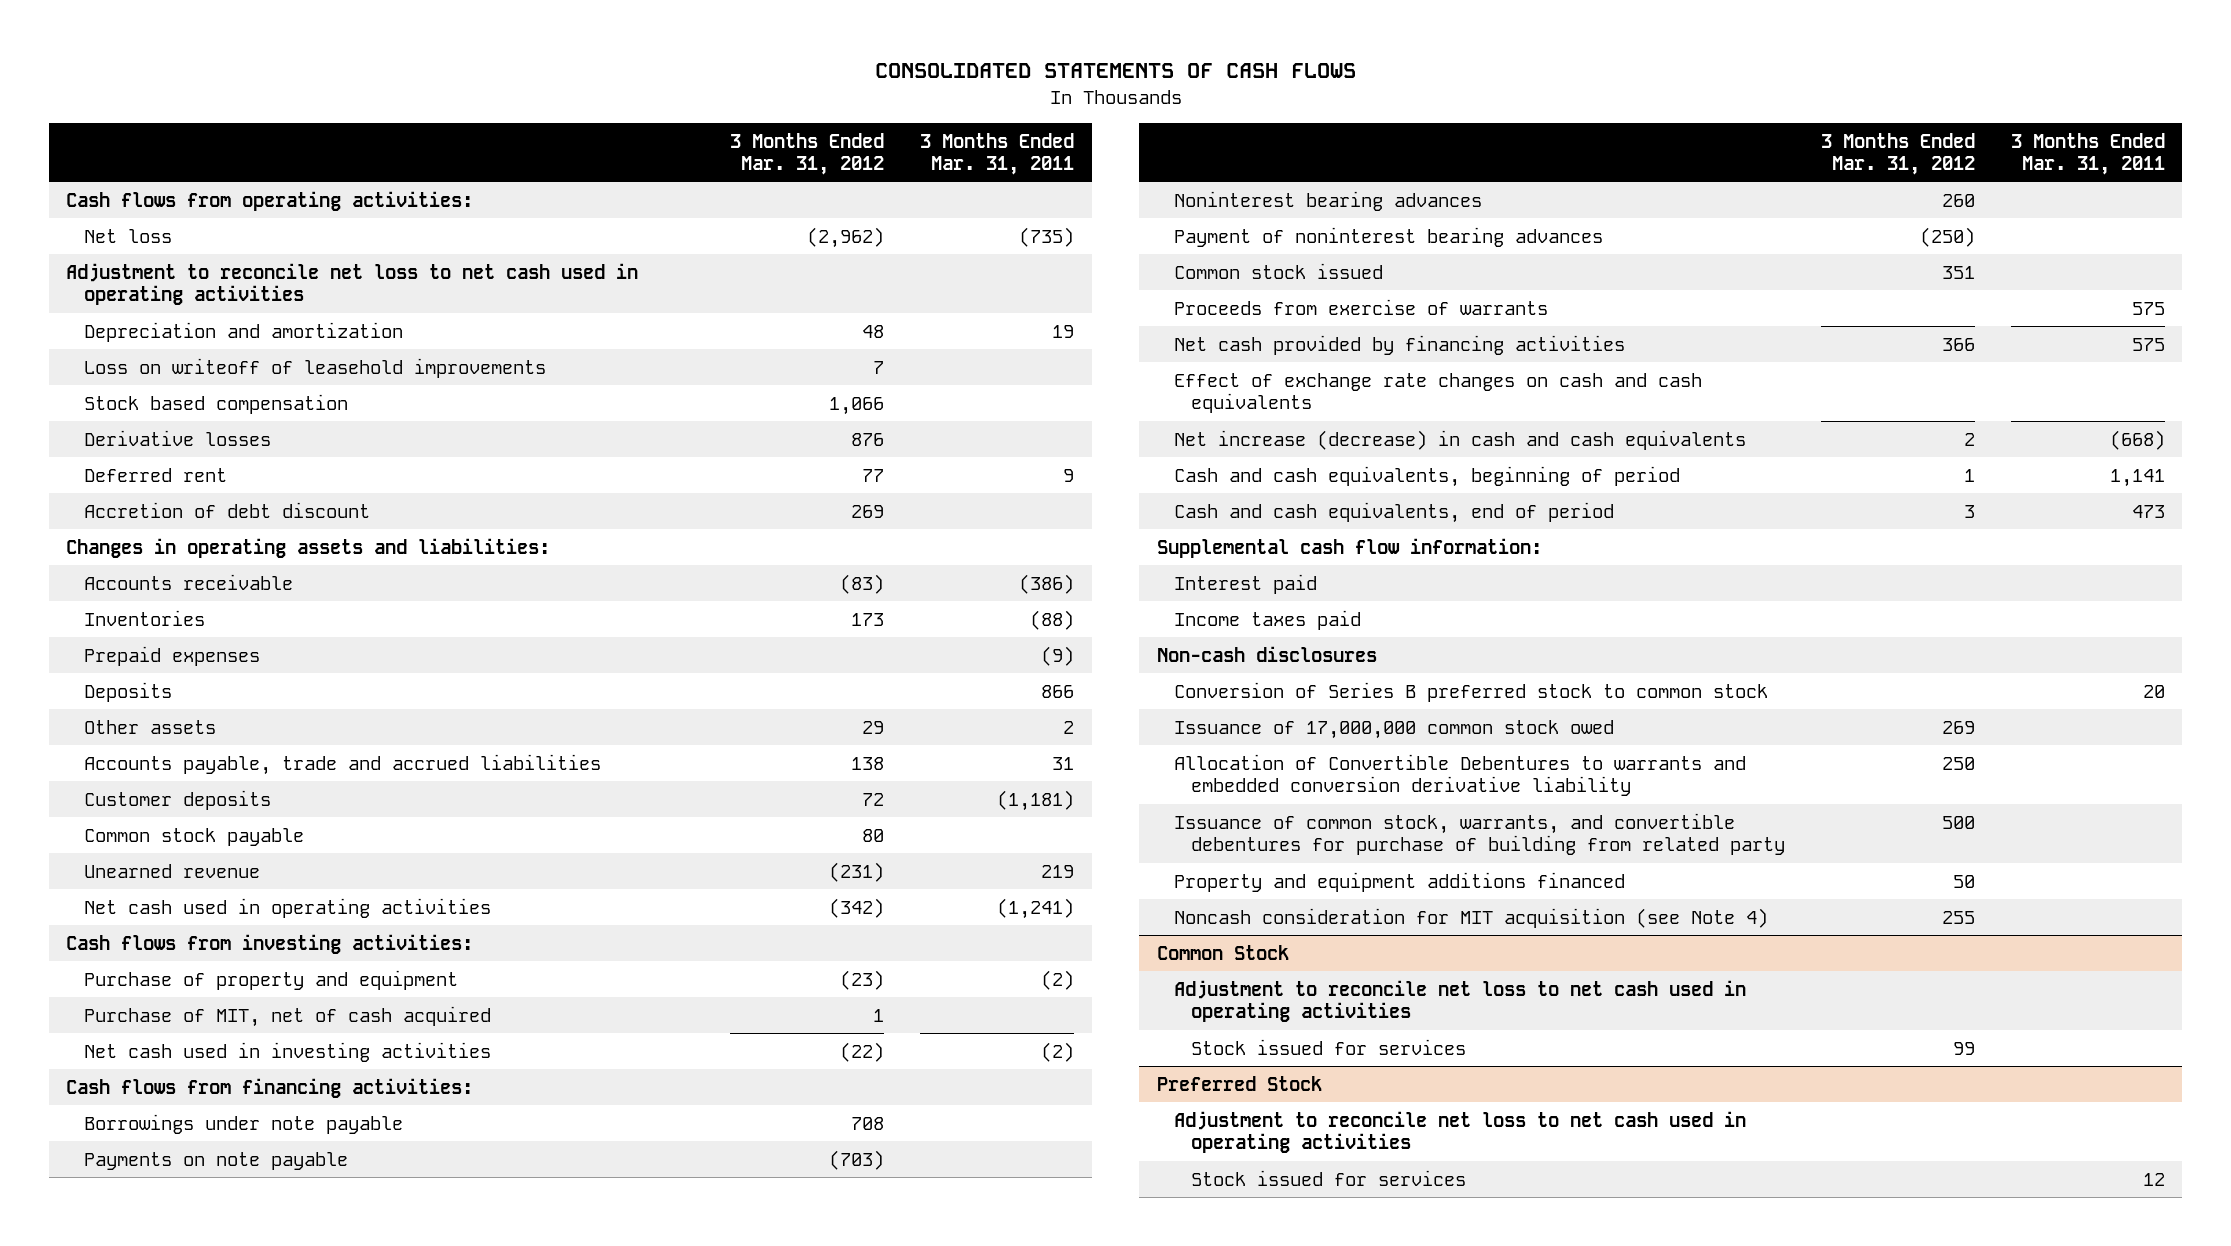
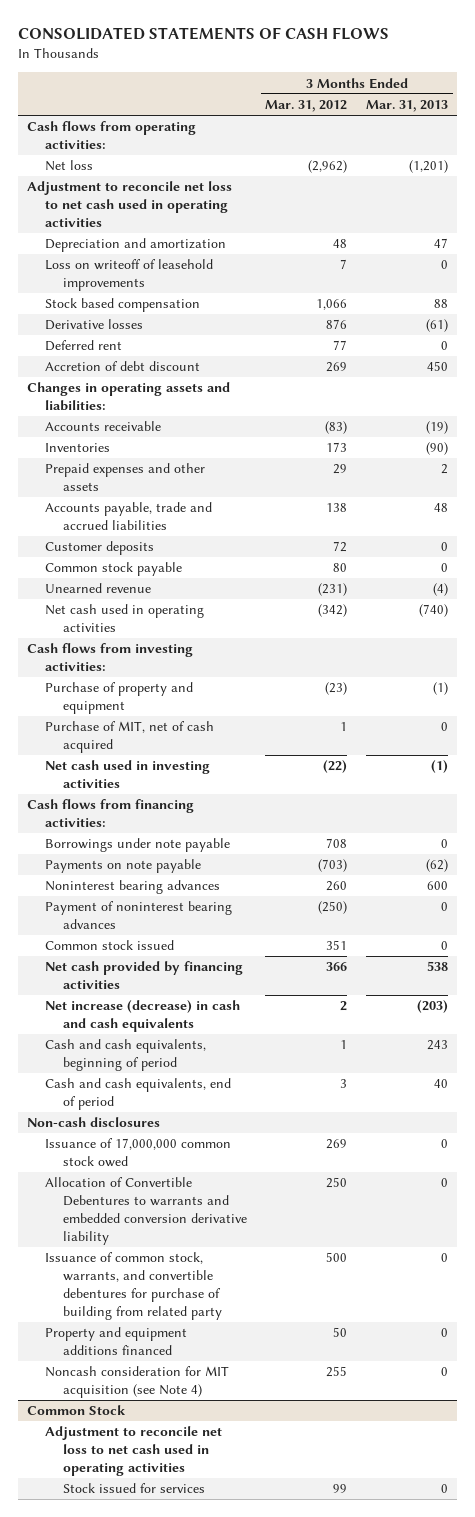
[919,132,1074,176] 3 Months Ended Mar. 31, 2011 -> none
none -> [366,99,449,112] Mar. 31, 2013
[83,645,260,666] Prepaid expenses -> none
[83,681,172,702] Deposits -> none
[83,719,216,734] Other assets -> none
none -> [44,463,205,492] Prepaid expenses and other assets
[1174,298,1549,315] Proceeds from exercise of warrants -> none
[1174,372,1703,414] Effect of exchange rate changes on cash and cash equivalents -> none
[1157,537,1543,558] Supplemental cash flow information: -> none
[1174,573,1318,594] Interest paid -> none
[1174,609,1362,630] Income taxes paid -> none
[1174,681,1769,702] Conversion of Series B preferred stock to common stock -> none
[1157,1075,1323,1091] Preferred Stock -> none
[1174,1110,1747,1154] Adjustment to reconcile net loss to net cash used in operating activities -> none
[1191,1169,1467,1186] Stock issued for services -> none

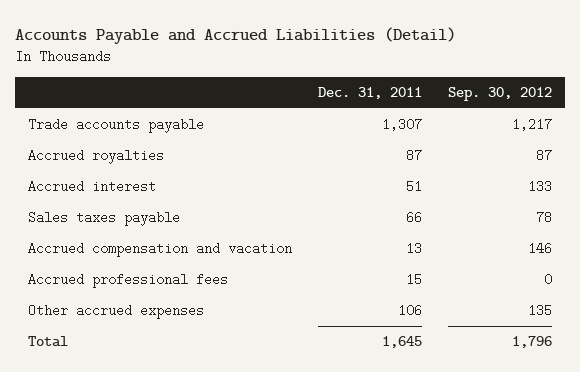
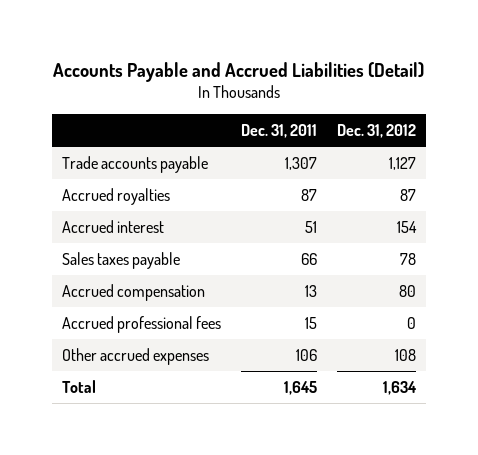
[447,87,552,102] Sep. 30, 2012 -> none
none -> [337,124,417,139] Dec. 31, 2012
[27,242,292,258] Accrued compensation and vacation -> [61,283,205,301] Accrued compensation

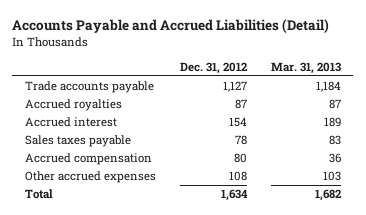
[240,124,317,139] Dec. 31, 2011 -> none
none -> [271,61,342,74] Mar. 31, 2013
[61,315,221,333] Accrued professional fees -> none

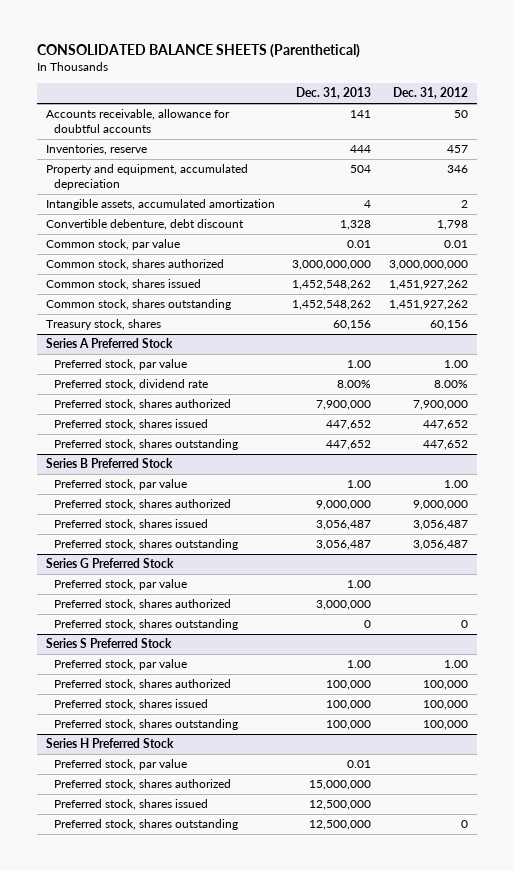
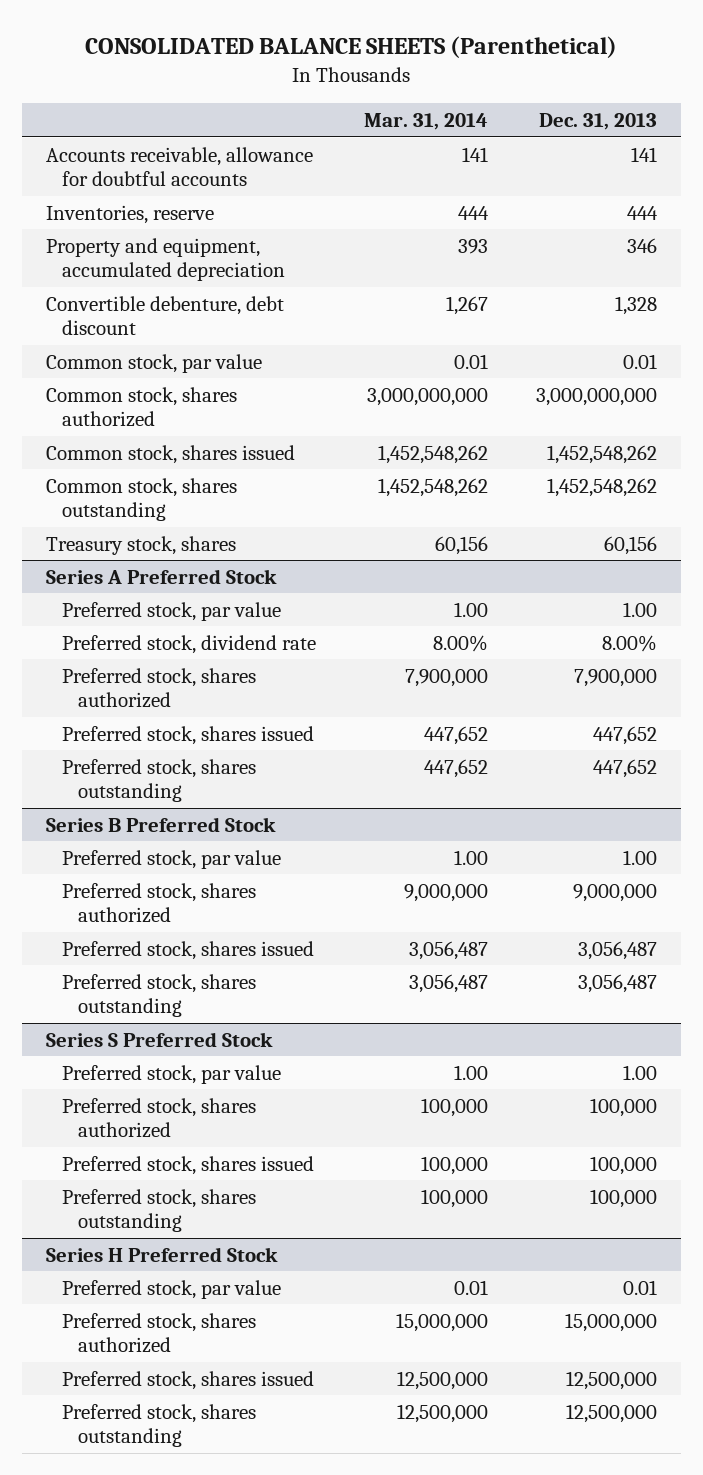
[392,87,468,100] Dec. 31, 2012 -> none
none -> [364,113,489,131] Mar. 31, 2014
[45,199,275,211] Intangible assets, accumulated amortization -> none
[350,165,372,174] 504 -> [627,237,658,253] 346
[45,558,174,569] Series G Preferred Stock -> none
[54,579,188,591] Preferred stock, par value -> none
[54,599,232,611] Preferred stock, shares authorized -> none
[54,619,239,631] Preferred stock, shares outstanding -> none

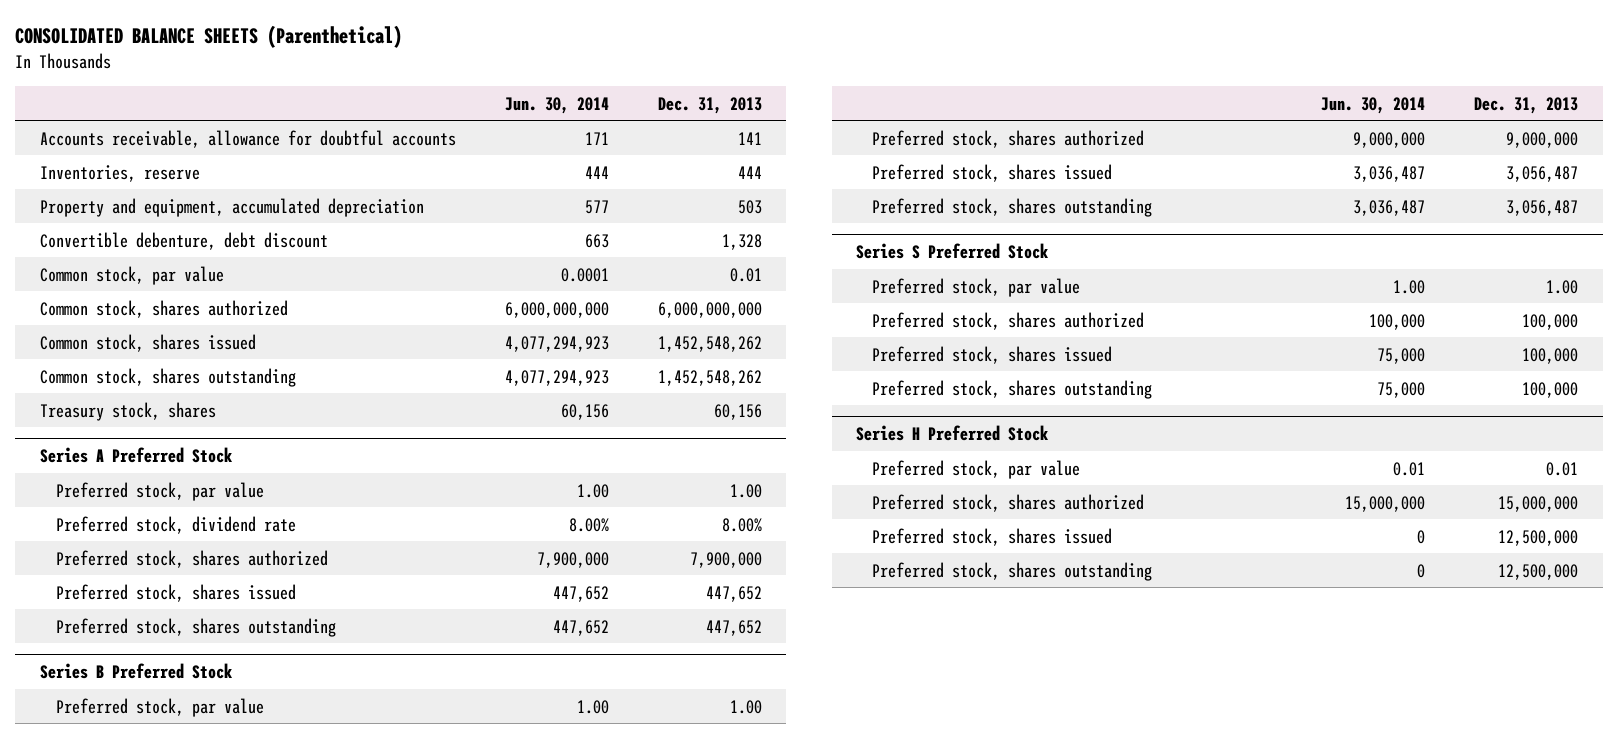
[364,113,489,131] Mar. 31, 2014 -> none
none -> [504,96,609,114] Jun. 30, 2014
[627,237,658,253] 346 -> [737,199,762,214] 503
[536,387,658,406] 3,000,000,000 -> [657,301,762,318] 6,000,000,000

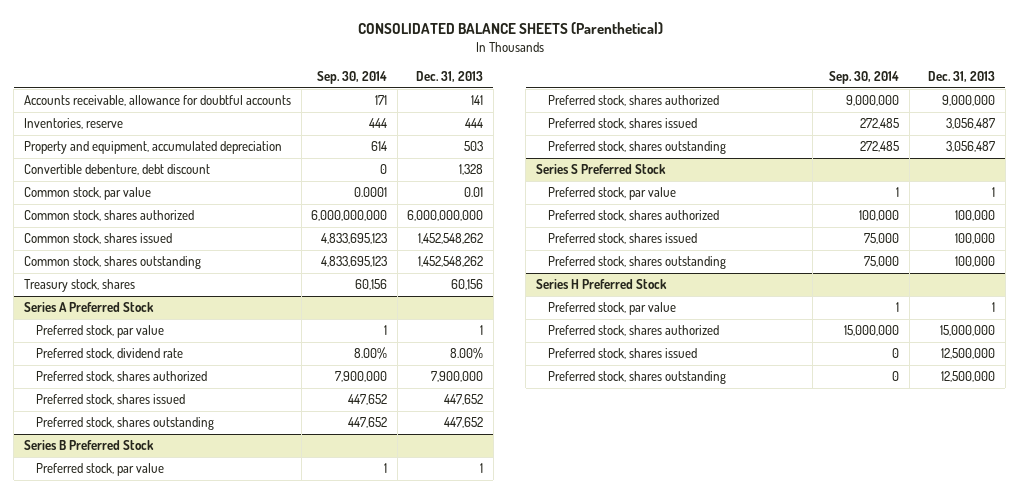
[504,96,609,114] Jun. 30, 2014 -> none
none -> [317,71,388,85] Sep. 30, 2014
[729,483,762,498] 1.00 -> [480,325,484,336] 1
[729,699,762,714] 1.00 -> [480,463,484,474] 1
[1546,279,1579,294] 1.00 -> [992,187,996,198] 1
[1546,461,1579,476] 0.01 -> [992,302,996,313] 1

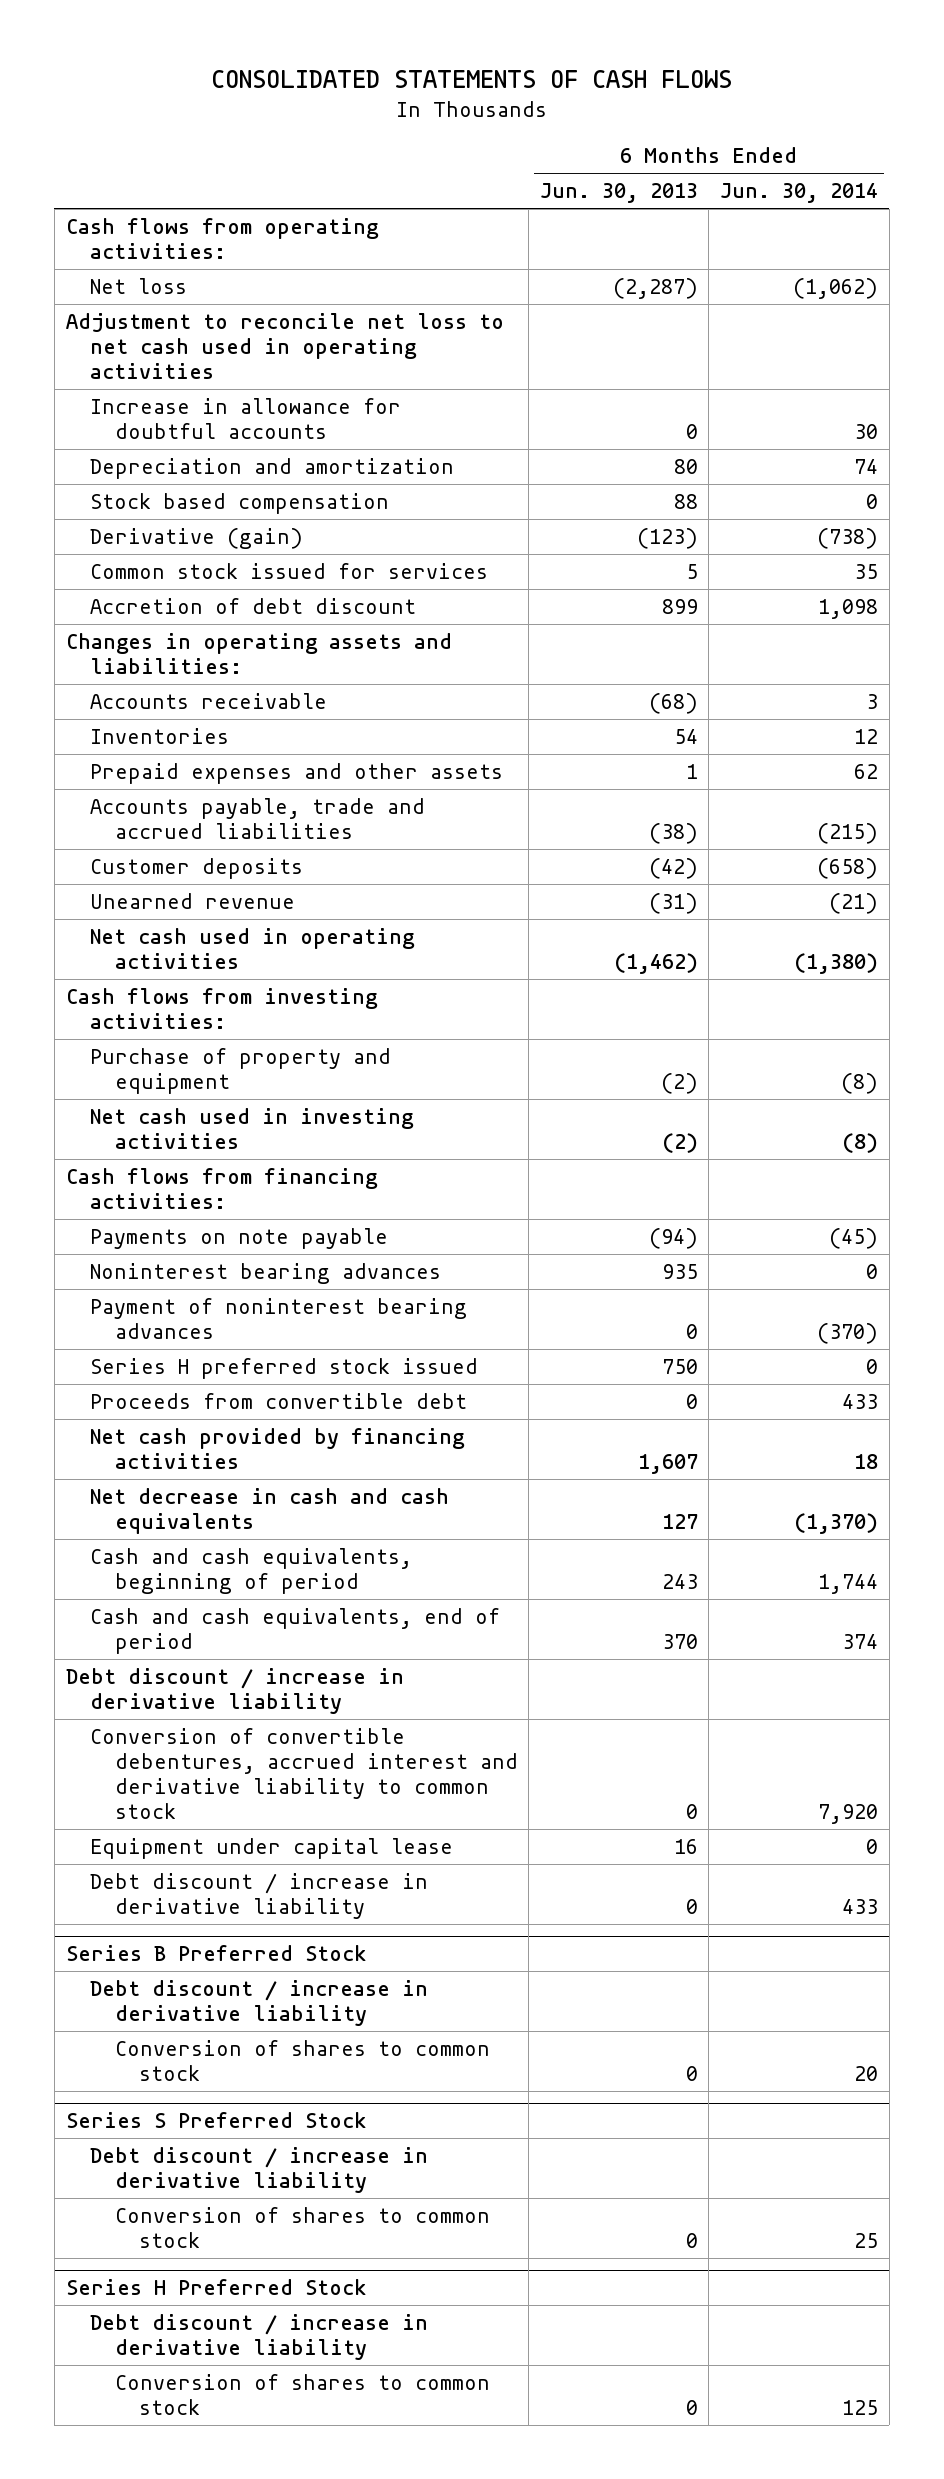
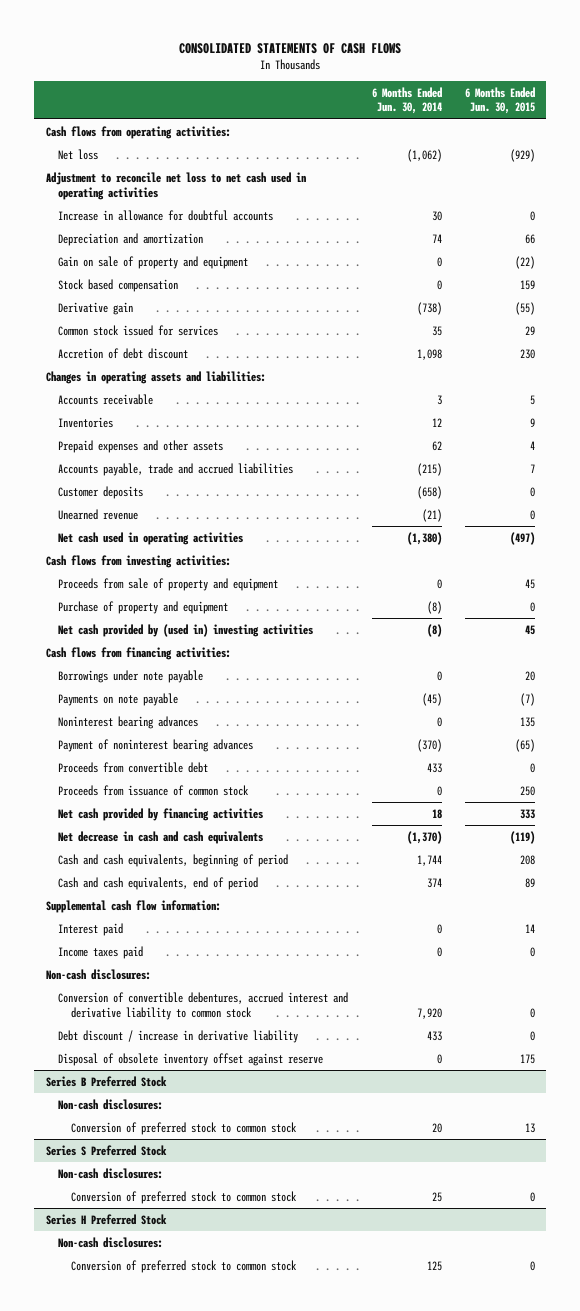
[539,183,698,204] Jun. 30, 2013 -> none
none -> [464,86,535,115] 6 Months Ended Jun. 30, 2015
none -> [58,255,249,269] Gain on sale of property and equipment
[90,527,304,549] Derivative (gain) -> [58,301,134,315] Derivative gain
none -> [58,577,279,591] Proceeds from sale of property and equipment
[90,1107,415,1149] Net cash used in investing activities -> [58,623,314,637] Net cash provided by (used in) investing activities
none -> [58,669,204,683] Borrowings under note payable
[90,1357,479,1379] Series H preferred stock issued -> none
none -> [58,784,250,796] Proceeds from issuance of common stock
[65,1667,404,1714] Debt discount / increase in derivative liability -> [45,899,221,913] Supplemental cash flow information:
none -> [58,922,124,936] Interest paid
none -> [58,945,144,959] Income taxes paid
none -> [45,968,151,980] Non-cash disclosures:
[90,1837,454,1859] Equipment under capital lease -> none
none -> [58,1052,324,1066] Disposal of obsolete inventory offset against reserve
[90,1979,429,2026] Debt discount / increase in derivative liability -> none
none -> [58,1098,164,1110] Non-cash disclosures:
[114,2039,490,2081] Conversion of shares to common stock -> [71,1121,298,1135] Conversion of preferred stock to common stock
[90,2146,429,2193] Debt discount / increase in derivative liability -> none
none -> [58,1167,164,1179] Non-cash disclosures:
[114,2206,490,2248] Conversion of shares to common stock -> [71,1190,298,1204] Conversion of preferred stock to common stock
[90,2313,429,2360] Debt discount / increase in derivative liability -> none
none -> [58,1236,164,1248] Non-cash disclosures:
[114,2373,490,2415] Conversion of shares to common stock -> [71,1259,298,1273] Conversion of preferred stock to common stock

